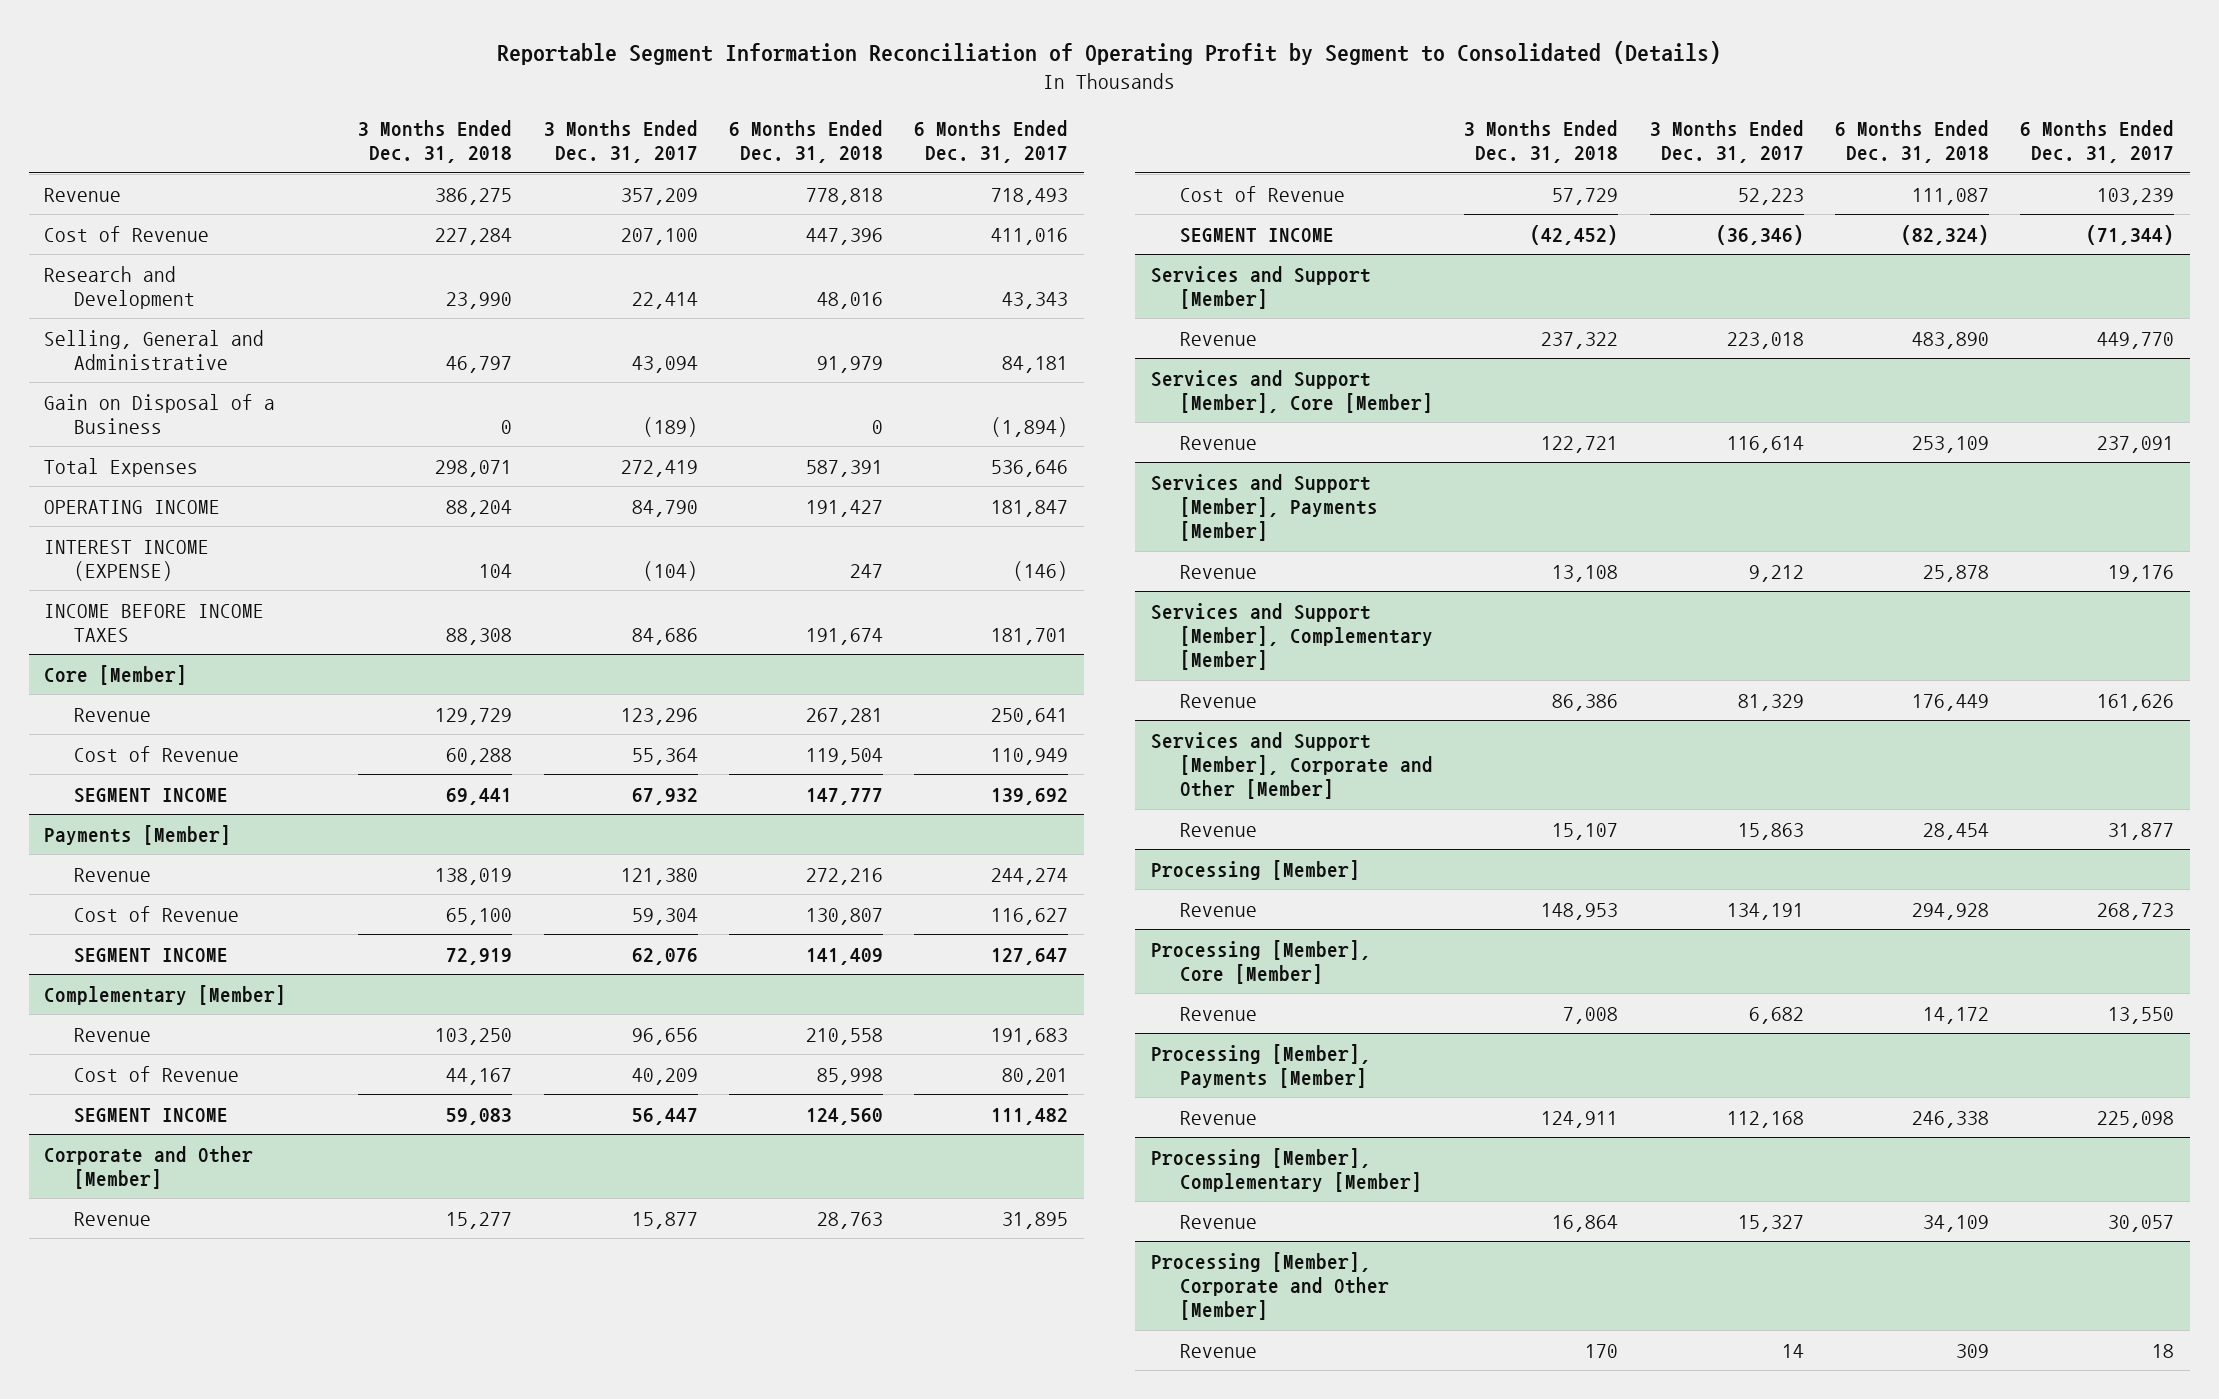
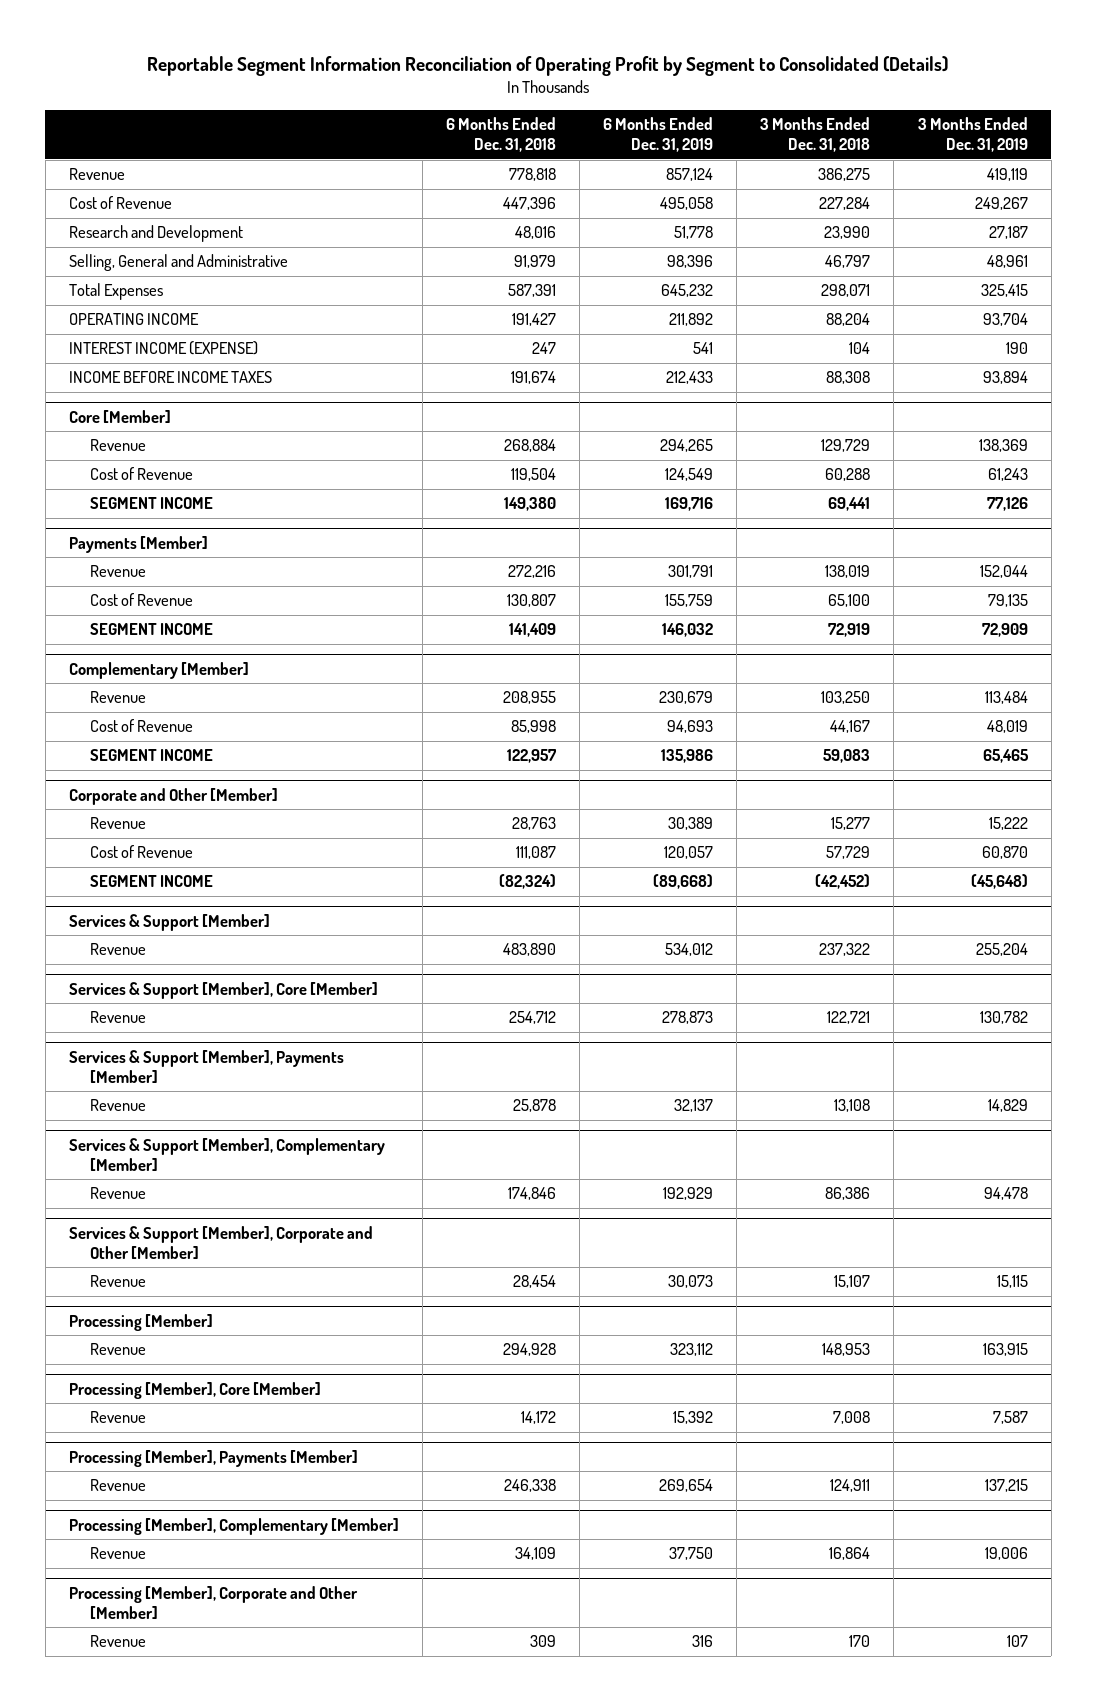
[543,119,698,164] 3 Months Ended Dec. 31, 2017 -> none
[914,119,1069,164] 6 Months Ended Dec. 31, 2017 -> none
none -> [603,117,714,153] 6 Months Ended Dec. 31, 2019
none -> [917,117,1028,153] 3 Months Ended Dec. 31, 2019
[44,393,276,434] Gain on Disposal of a Business -> none
[805,707,883,725] 267,281 -> [503,439,556,453] 268,884
[805,787,883,805] 147,777 -> [503,497,556,512] 149,380
[805,1027,883,1045] 210,558 -> [502,691,556,705] 208,955
[805,1107,883,1125] 124,560 -> [506,749,557,764] 122,957
[1150,265,1371,309] Services and Support [Member] -> [68,913,270,931] Services & Support [Member]
[1150,369,1434,413] Services and Support [Member], Core [Member] -> [68,981,378,999] Services & Support [Member], Core [Member]
[1912,435,1990,453] 253,109 -> [508,1011,556,1025] 254,712
[1150,473,1379,542] Services and Support [Member], Payments [Member] -> [68,1049,344,1083] Services & Support [Member], Payments [Member]
[1150,602,1434,671] Services and Support [Member], Complementary [Member] -> [68,1137,385,1171] Services & Support [Member], Complementary [Member]
[1912,693,1990,711] 176,449 -> [507,1187,556,1201] 174,846
[1150,731,1434,800] Services and Support [Member], Corporate and Other [Member] -> [68,1225,373,1259] Services & Support [Member], Corporate and Other [Member]

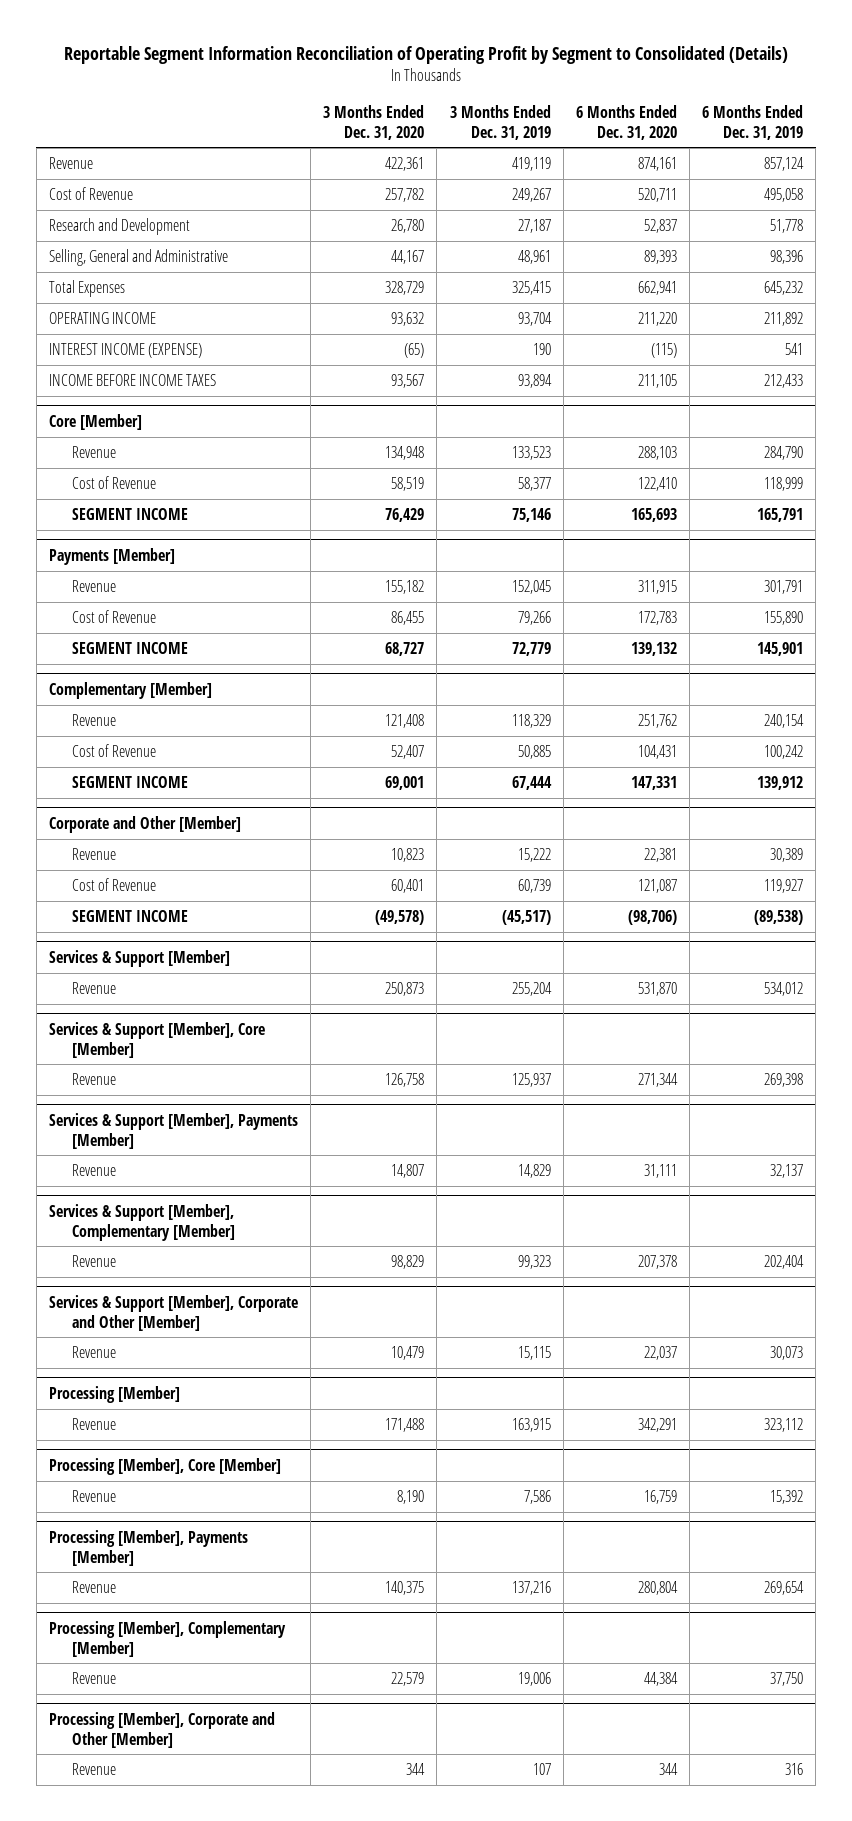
[445,117,556,153] 6 Months Ended Dec. 31, 2018 -> none
[760,117,871,153] 3 Months Ended Dec. 31, 2018 -> none
none -> [323,104,425,140] 3 Months Ended Dec. 31, 2020
none -> [575,104,677,140] 6 Months Ended Dec. 31, 2020
[660,439,714,453] 294,265 -> [764,445,804,460] 284,790
[978,439,1028,453] 138,369 -> [511,445,551,460] 133,523
[665,468,714,482] 124,549 -> [764,476,804,491] 118,999
[987,468,1028,482] 61,243 -> [517,476,551,491] 58,377
[665,497,714,512] 169,716 -> [757,507,804,522] 165,791
[986,497,1028,512] 77,126 -> [511,507,551,522] 75,146
[979,565,1028,579] 152,044 -> [511,579,551,594] 152,045
[665,594,714,608] 155,759 -> [764,610,804,625] 155,890
[987,594,1028,608] 79,135 -> [517,610,551,625] 79,266
[662,623,714,638] 146,032 -> [757,641,804,656] 145,901
[981,623,1028,638] 72,909 -> [511,641,551,656] 72,779
[659,691,714,705] 230,679 -> [764,713,805,728] 240,154
[984,691,1028,705] 113,484 -> [511,713,551,728] 118,329
[667,720,714,734] 94,693 -> [764,744,804,759] 100,242
[986,720,1028,734] 48,019 -> [517,744,551,759] 50,885
[661,749,714,764] 135,986 -> [757,775,804,790] 139,912
[982,749,1029,764] 65,465 -> [511,775,552,790] 67,444
[664,846,714,860] 120,057 -> [764,878,804,893] 119,927
[981,846,1028,860] 60,870 -> [517,878,551,893] 60,739
[653,874,714,890] (89,668) -> [754,909,804,925] (89,538)
[970,874,1028,890] (45,648) -> [501,909,551,925] (45,517)
[662,1011,714,1025] 278,873 -> [764,1072,804,1087] 269,398
[979,1011,1028,1025] 130,782 -> [511,1072,551,1087] 125,937
[663,1187,714,1201] 192,929 -> [764,1254,805,1269] 202,404
[983,1187,1028,1201] 94,478 -> [517,1254,551,1269] 99,323
[992,1411,1028,1425] 7,587 -> [523,1489,551,1504] 7,586
[984,1479,1028,1493] 137,215 -> [511,1580,551,1595] 137,216

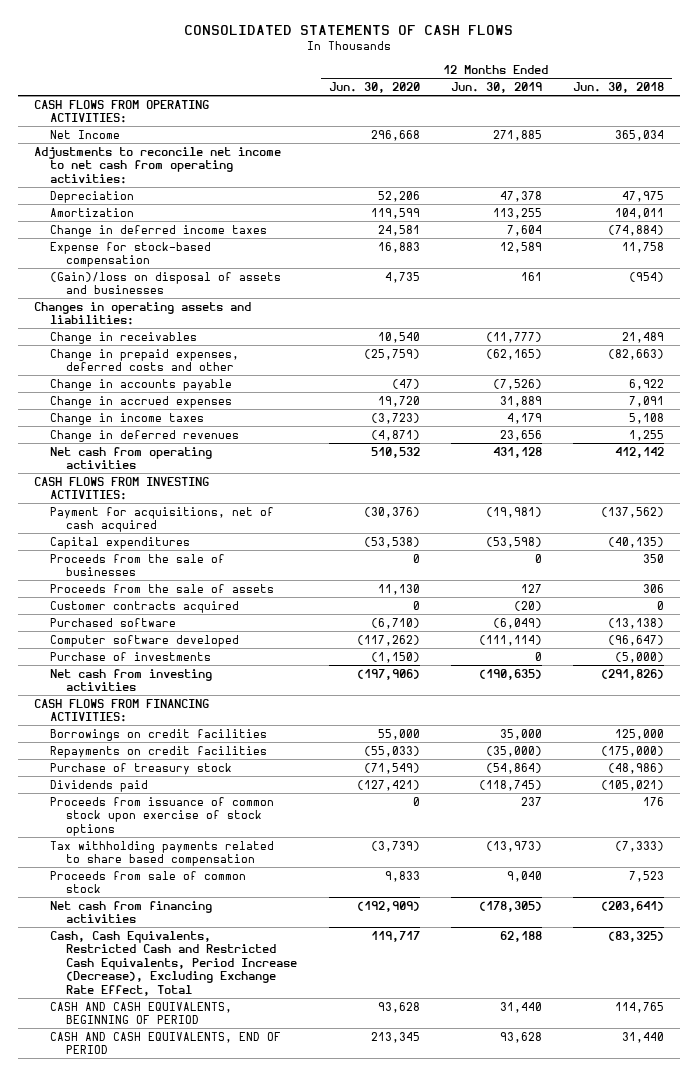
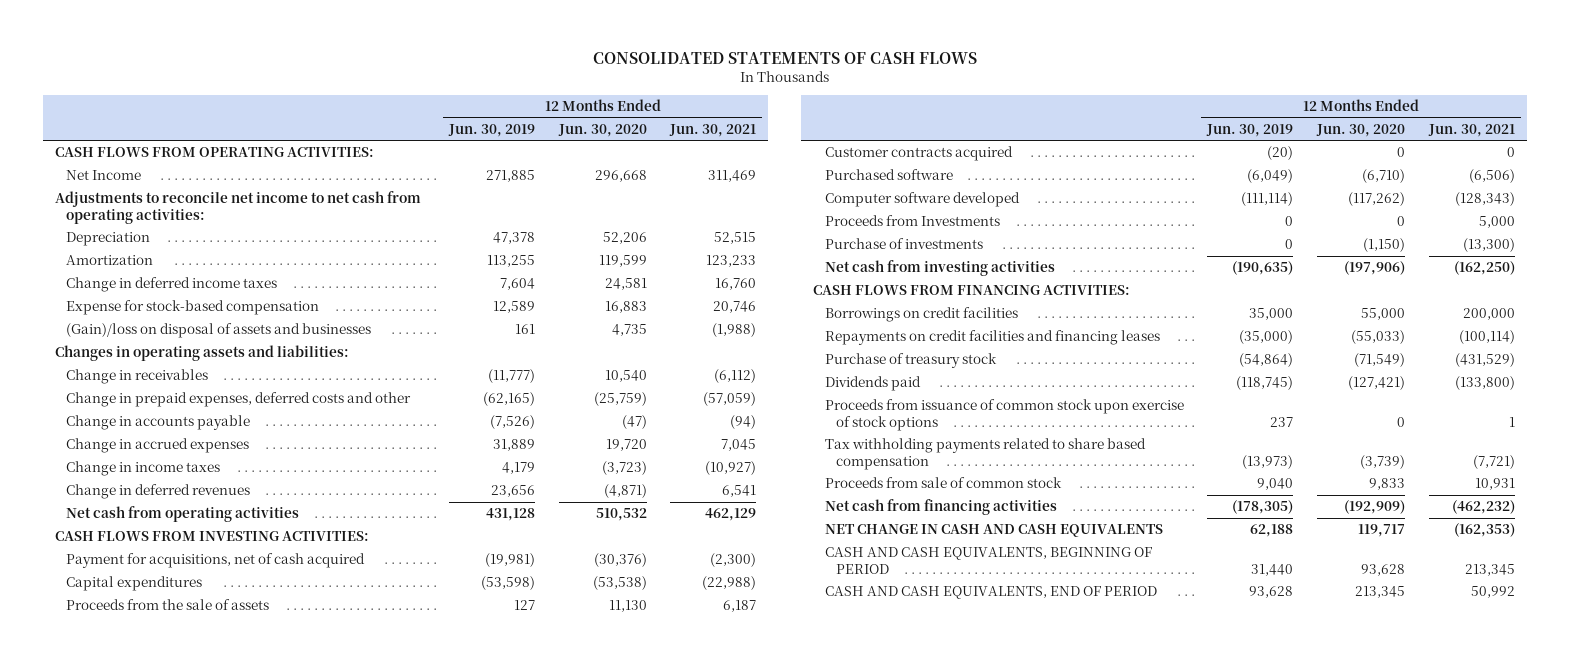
[573,81,665,93] Jun. 30, 2018 -> none
none -> [669,123,757,137] Jun. 30, 2021
[50,553,226,577] Proceeds from the sale of businesses -> none
none -> [824,215,1000,227] Proceeds from Investments
[50,745,268,758] Repayments on credit facilities -> [824,330,1160,346] Repayments on credit facilities and financing leases
[50,930,298,996] Cash, Cash Equivalents, Restricted Cash and Restricted Cash Equivalents, Period Increase (Decrease), Excluding Exchange Rate Effect, Total -> [824,524,1163,538] NET CHANGE IN CASH AND CASH EQUIVALENTS

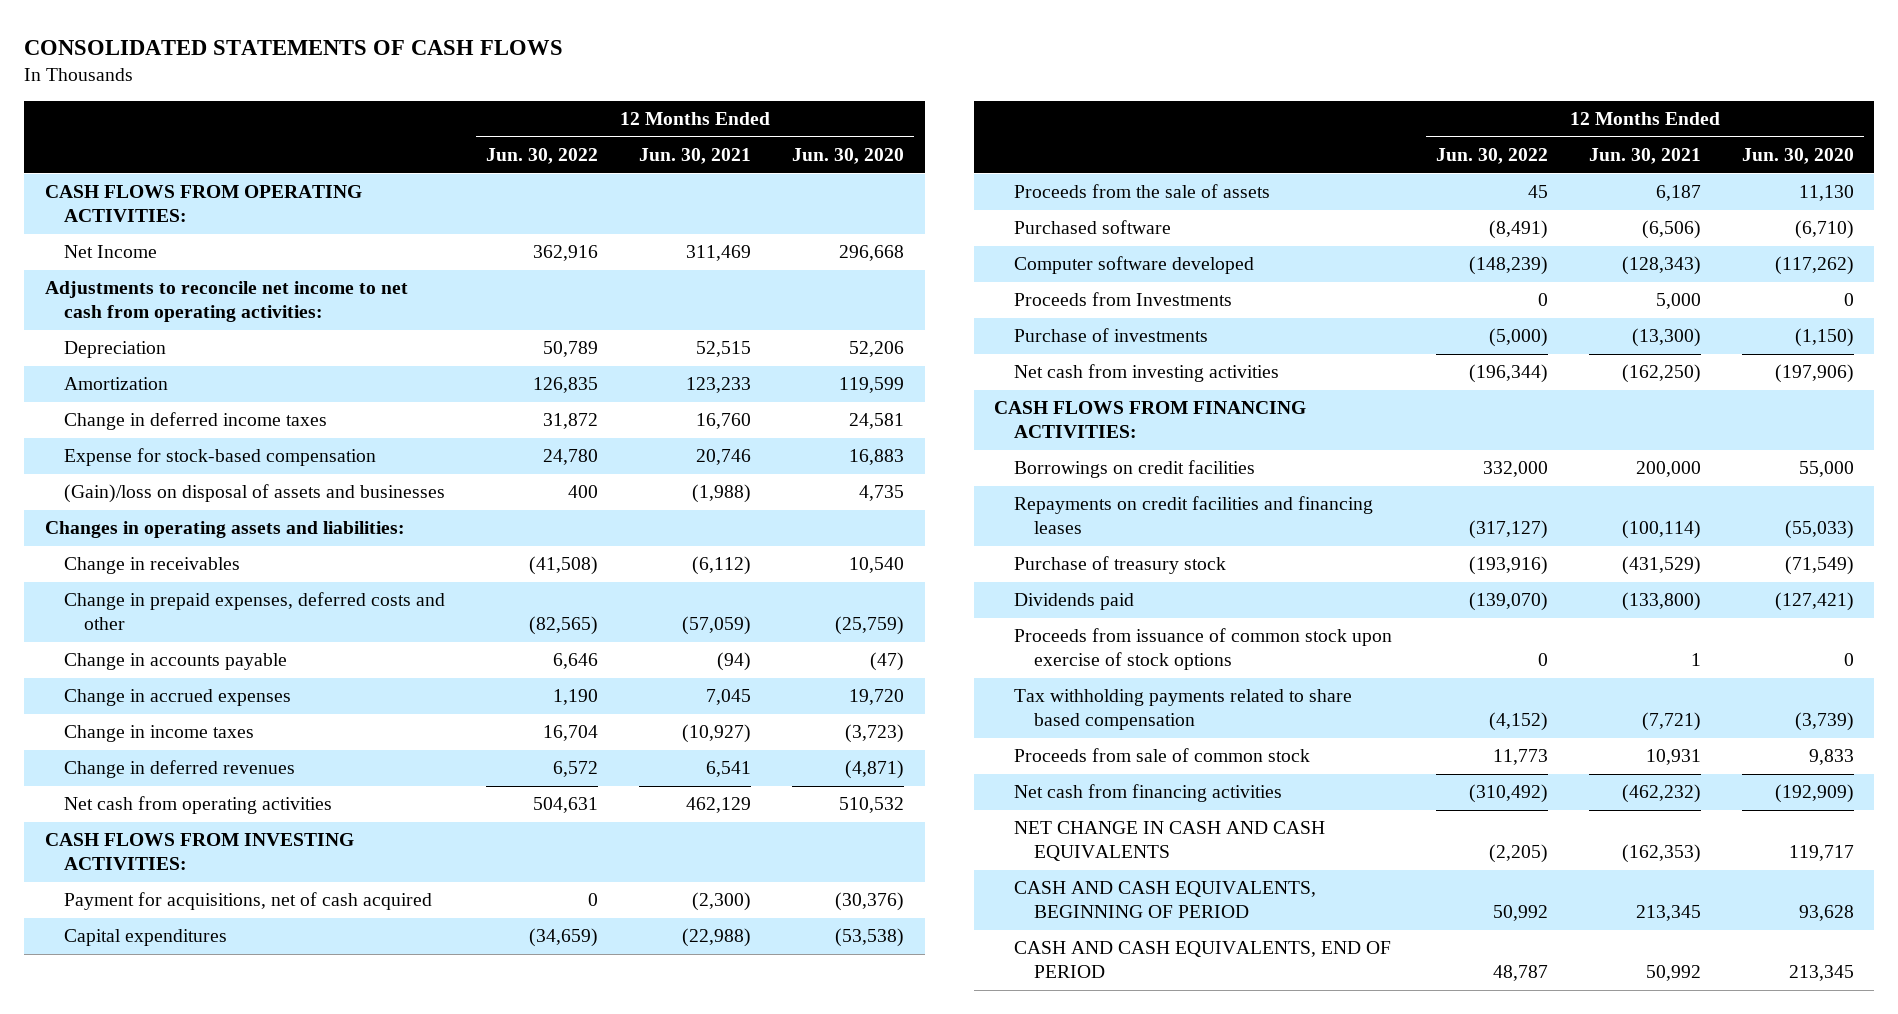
[447,123,535,137] Jun. 30, 2019 -> none
none -> [486,148,599,165] Jun. 30, 2022
[824,146,1013,162] Customer contracts acquired -> none

